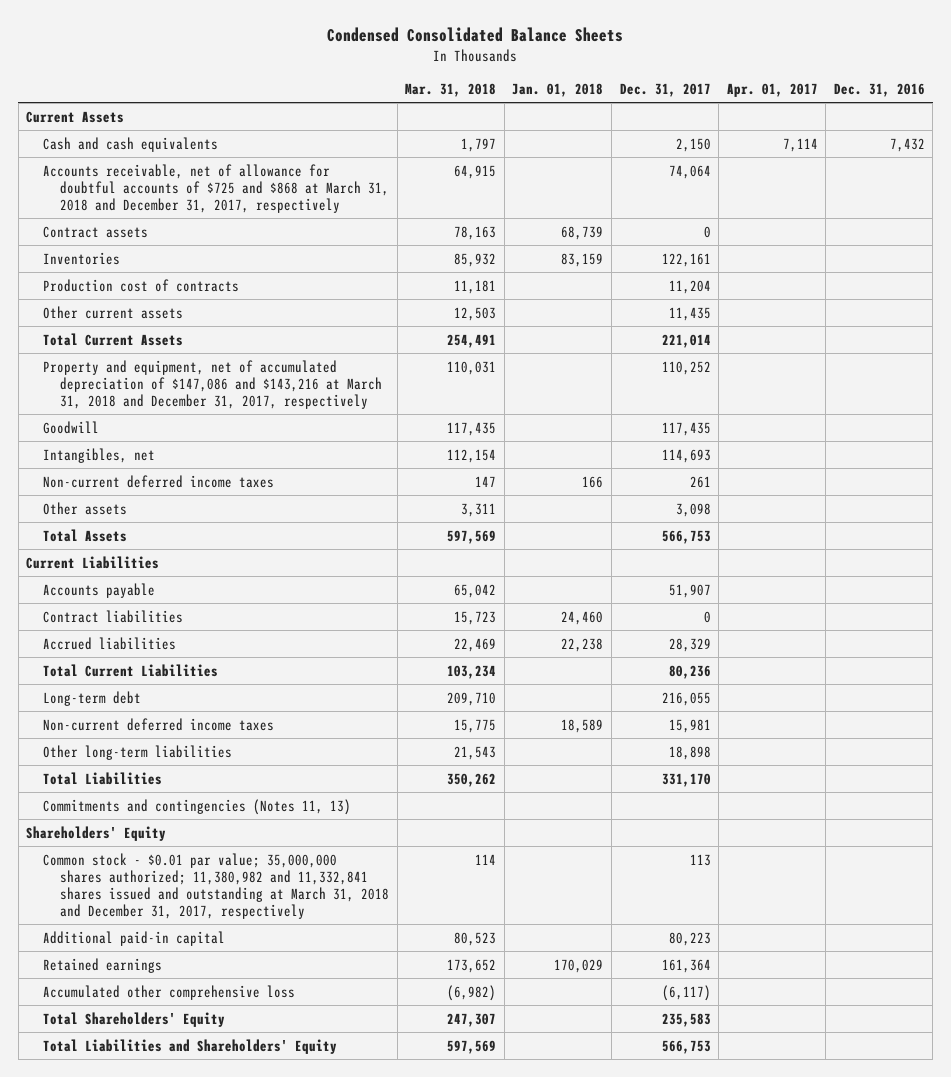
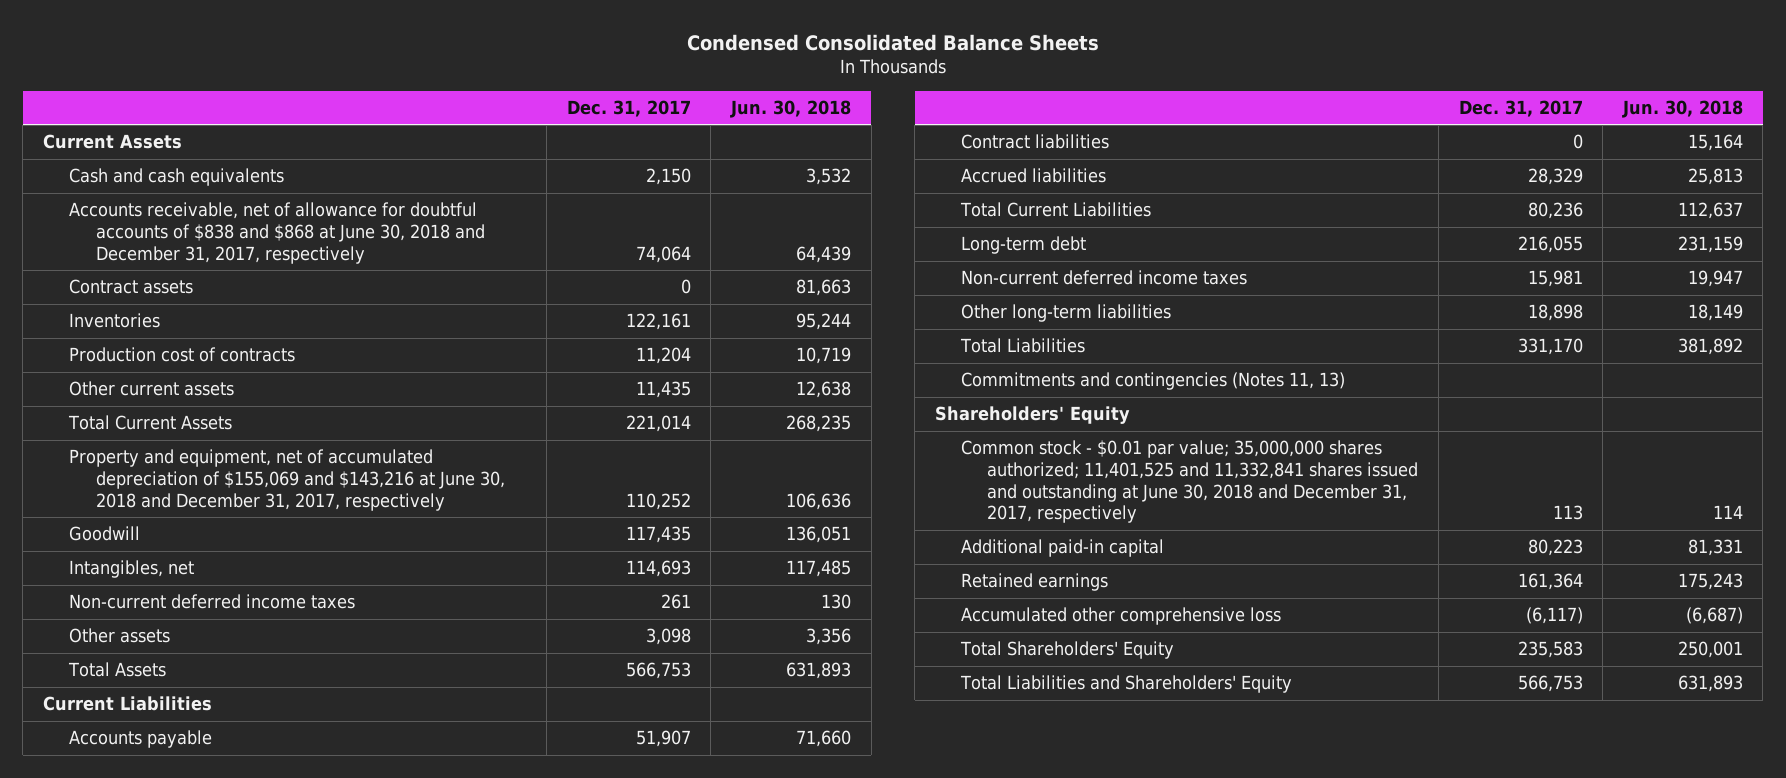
[405,82,497,97] Mar. 31, 2018 -> none
[512,82,604,97] Jan. 01, 2018 -> none
[726,82,818,97] Apr. 01, 2017 -> none
[833,82,925,97] Dec. 31, 2016 -> none
none -> [729,99,851,118] Jun. 30, 2018
[43,163,390,213] Accounts receivable, net of allowance for doubtful accounts of $725 and $868 at March 31, 2018 and December 31, 2017, respectively -> [69,202,485,264] Accounts receivable, net of allowance for doubtful accounts of $838 and $868 at June 30, 2018 and December 31, 2017, respectively
[43,359,383,409] Property and equipment, net of accumulated depreciation of $147,086 and $143,216 at March 31, 2018 and December 31, 2017, respectively -> [69,449,505,511] Property and equipment, net of accumulated depreciation of $155,069 and $143,216 at June 30, 2018 and December 31, 2017, respectively
[43,852,390,919] Common stock - $0.01 par value; 35,000,000 shares authorized; 11,380,982 and 11,332,841 shares issued and outstanding at March 31, 2018 and December 31, 2017, respectively -> [961,440,1419,524] Common stock - $0.01 par value; 35,000,000 shares authorized; 11,401,525 and 11,332,841 shares issued and outstanding at June 30, 2018 and December 31, 2017, respectively

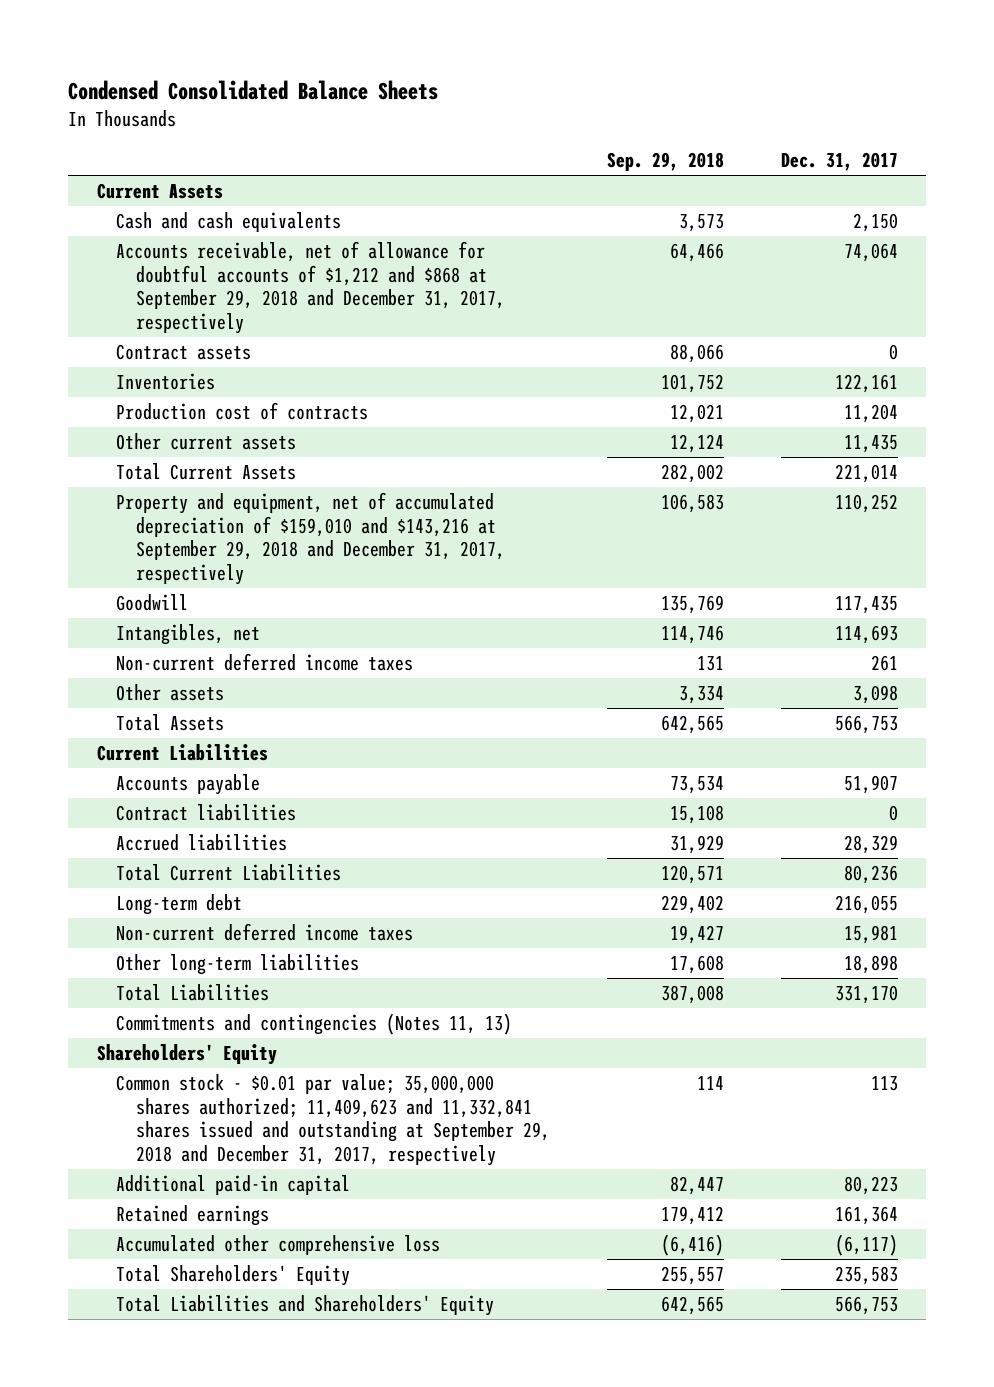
[729,99,851,118] Jun. 30, 2018 -> none
none -> [607,152,725,172] Sep. 29, 2018
[69,202,485,264] Accounts receivable, net of allowance for doubtful accounts of $838 and $868 at June 30, 2018 and December 31, 2017, respectively -> [116,240,506,335] Accounts receivable, net of allowance for doubtful accounts of $1,212 and $868 at September 29, 2018 and December 31, 2017, respectively
[69,449,505,511] Property and equipment, net of accumulated depreciation of $155,069 and $143,216 at June 30, 2018 and December 31, 2017, respectively -> [116,491,506,586] Property and equipment, net of accumulated depreciation of $159,010 and $143,216 at September 29, 2018 and December 31, 2017, respectively
[961,440,1419,524] Common stock - $0.01 par value; 35,000,000 shares authorized; 11,401,525 and 11,332,841 shares issued and outstanding at June 30, 2018 and December 31, 2017, respectively -> [116,1073,551,1167] Common stock - $0.01 par value; 35,000,000 shares authorized; 11,409,623 and 11,332,841 shares issued and outstanding at September 29, 2018 and December 31, 2017, respectively

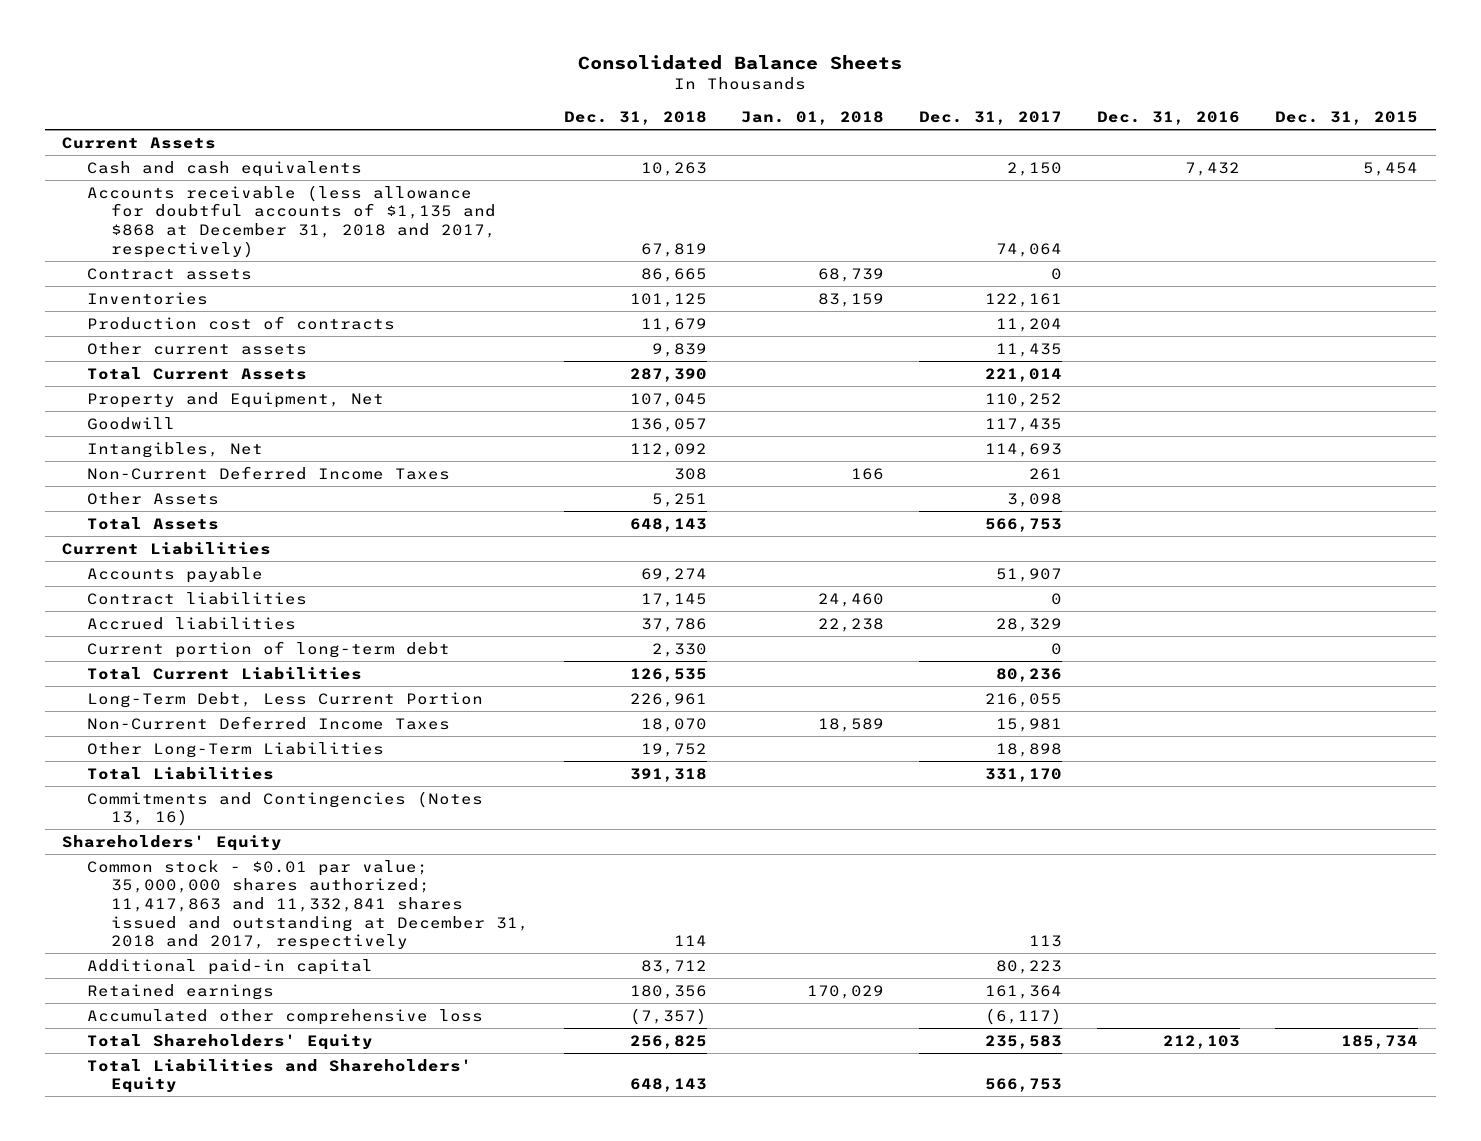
[68,79,439,100] Condensed Consolidated Balance Sheets -> [578,54,903,70] Consolidated Balance Sheets
[607,152,725,172] Sep. 29, 2018 -> none
none -> [563,110,707,125] Dec. 31, 2018
none -> [741,110,885,125] Jan. 01, 2018
none -> [1097,110,1241,125] Dec. 31, 2016
none -> [1275,110,1419,125] Dec. 31, 2015
[116,240,506,335] Accounts receivable, net of allowance for doubtful accounts of $1,212 and $868 at September 29, 2018 and December 31, 2017, respectively -> [86,184,496,258] Accounts receivable (less allowance for doubtful accounts of $1,135 and $868 at December 31, 2018 and 2017, respectively)
[116,491,506,586] Property and equipment, net of accumulated depreciation of $159,010 and $143,216 at September 29, 2018 and December 31, 2017, respectively -> [86,391,384,408] Property and Equipment, Net
[116,623,261,645] Intangibles, net -> [86,441,263,458] Intangibles, Net
[116,652,414,671] Non-current deferred income taxes -> [86,465,450,480] Non-Current Deferred Income Taxes
[116,683,225,701] Other assets -> [86,491,219,505] Other Assets
none -> [86,640,450,658] Current portion of long-term debt
[116,893,243,915] Long-term debt -> [86,691,483,708] Long-Term Debt, Less Current Portion
[116,922,414,941] Non-current deferred income taxes -> [86,715,450,730] Non-Current Deferred Income Taxes
[116,953,360,975] Other long-term liabilities -> [86,741,384,758] Other Long-Term Liabilities
[116,1012,513,1035] Commitments and contingencies (Notes 11, 13) -> [86,790,483,827] Commitments and Contingencies (Notes 13, 16)
[116,1073,551,1167] Common stock - $0.01 par value; 35,000,000 shares authorized; 11,409,623 and 11,332,841 shares issued and outstanding at September 29, 2018 and December 31, 2017, respectively -> [86,859,529,951] Common stock - $0.01 par value; 35,000,000 shares authorized; 11,417,863 and 11,332,841 shares issued and outstanding at December 31, 2018 and 2017, respectively

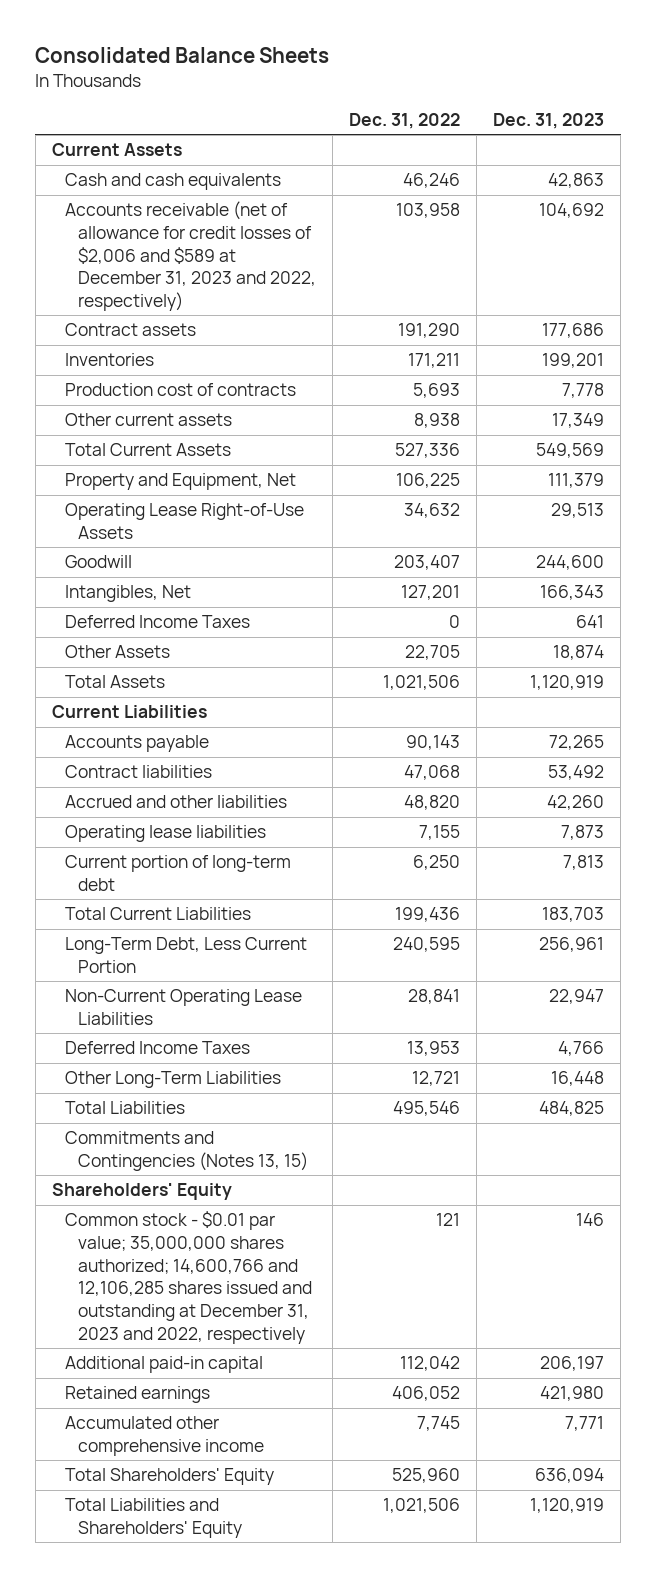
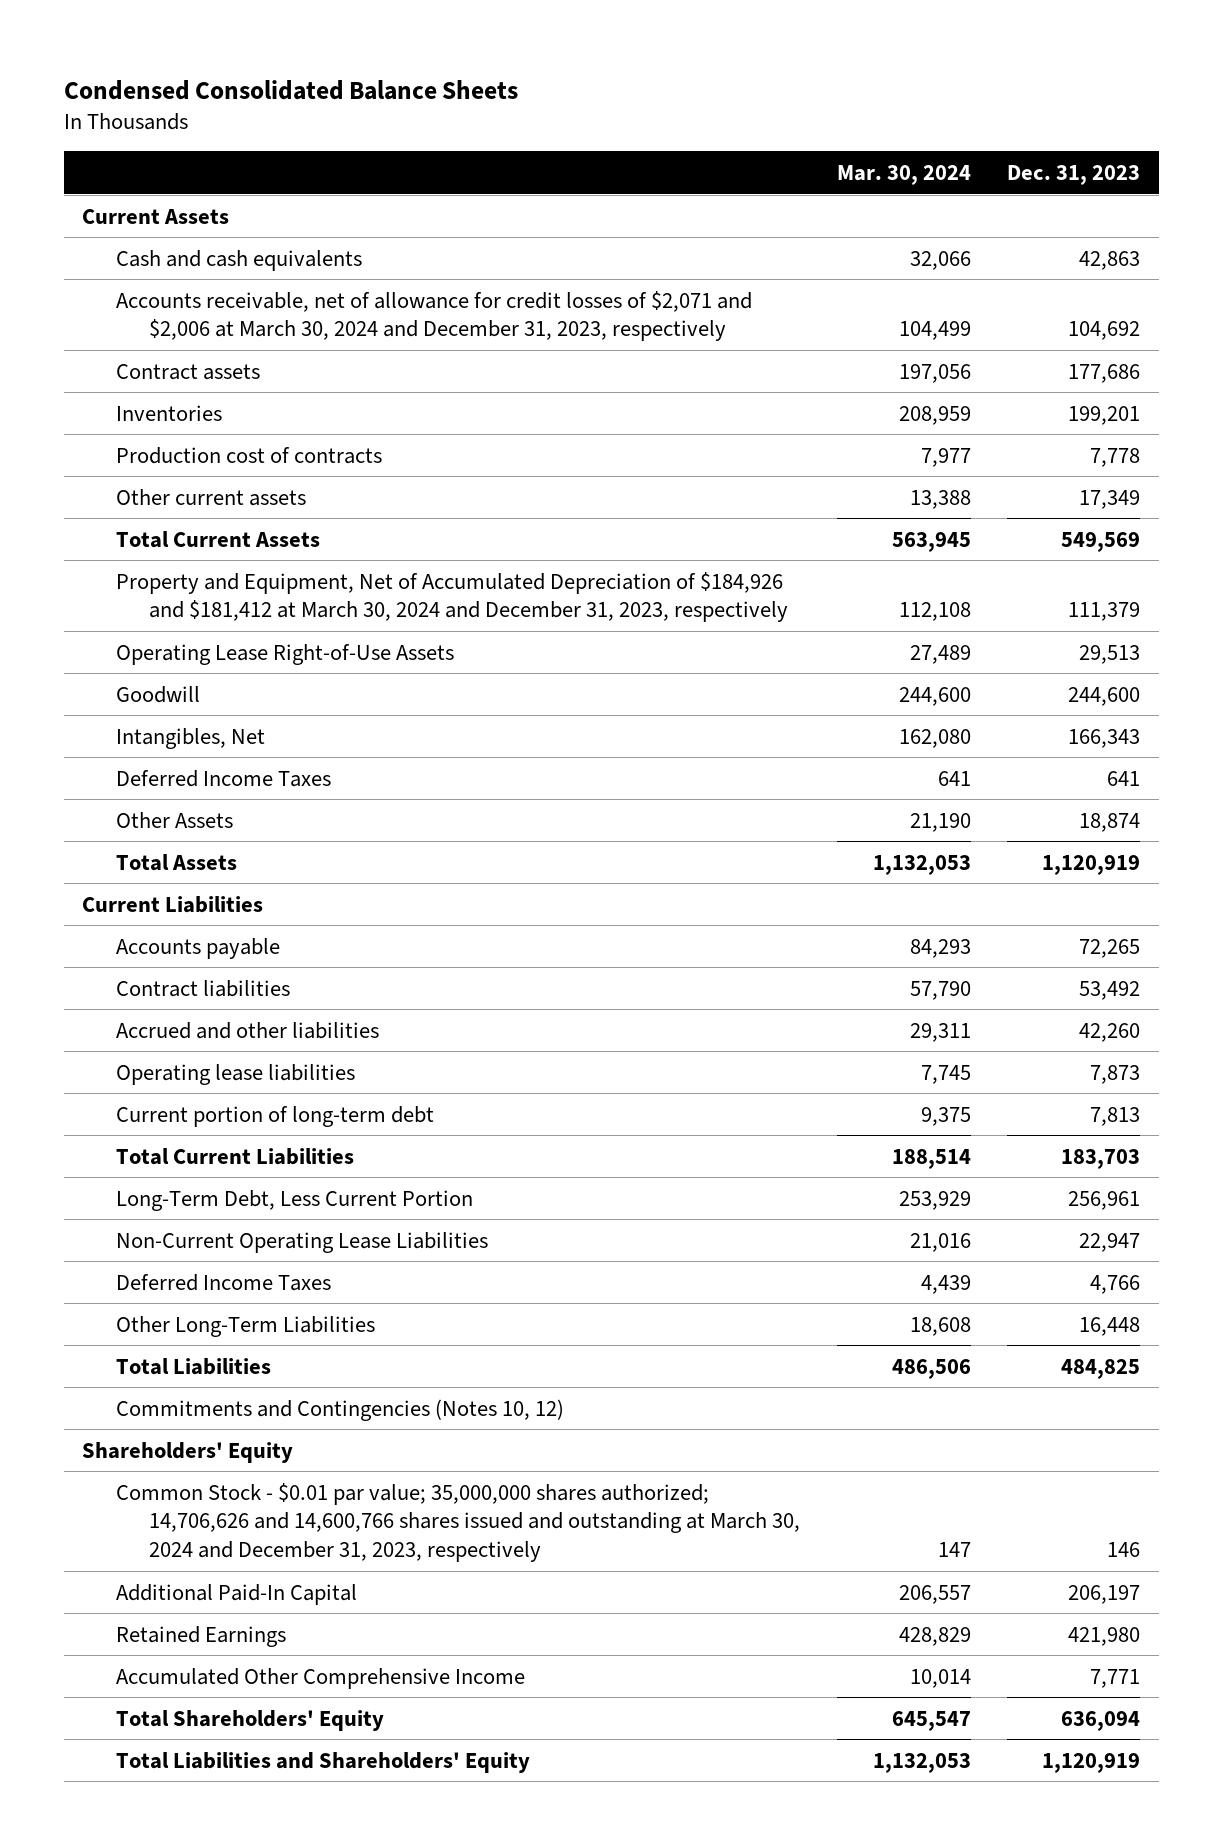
[35,46,330,63] Consolidated Balance Sheets -> [64,79,519,100] Condensed Consolidated Balance Sheets
[349,112,461,129] Dec. 31, 2022 -> none
none -> [836,164,971,185] Mar. 30, 2024
[65,201,317,311] Accounts receivable (net of allowance for credit losses of $2,006 and $589 at December 31, 2023 and 2022, respectively) -> [115,290,752,342] Accounts receivable, net of allowance for credit losses of $2,071 and $2,006 at March 30, 2024 and December 31, 2023, respectively
[65,473,297,491] Property and Equipment, Net -> [115,571,789,623] Property and Equipment, Net of Accumulated Depreciation of $184,926 and $181,412 at March 30, 2024 and December 31, 2023, respectively
[65,1131,309,1171] Commitments and Contingencies (Notes 13, 15) -> [115,1398,564,1421] Commitments and Contingencies (Notes 10, 12)
[65,1211,313,1344] Common stock - $0.01 par value; 35,000,000 shares authorized; 14,600,766 and 12,106,285 shares issued and outstanding at December 31, 2023 and 2022, respectively -> [115,1482,801,1562] Common Stock - $0.01 par value; 35,000,000 shares authorized; 14,706,626 and 14,600,766 shares issued and outstanding at March 30, 2024 and December 31, 2023, respectively
[65,1356,264,1374] Additional paid-in capital -> [115,1583,357,1605] Additional Paid-In Capital
[65,1386,211,1404] Retained earnings -> [115,1625,286,1647] Retained Earnings
[65,1416,265,1456] Accumulated other comprehensive income -> [115,1667,525,1689] Accumulated Other Comprehensive Income

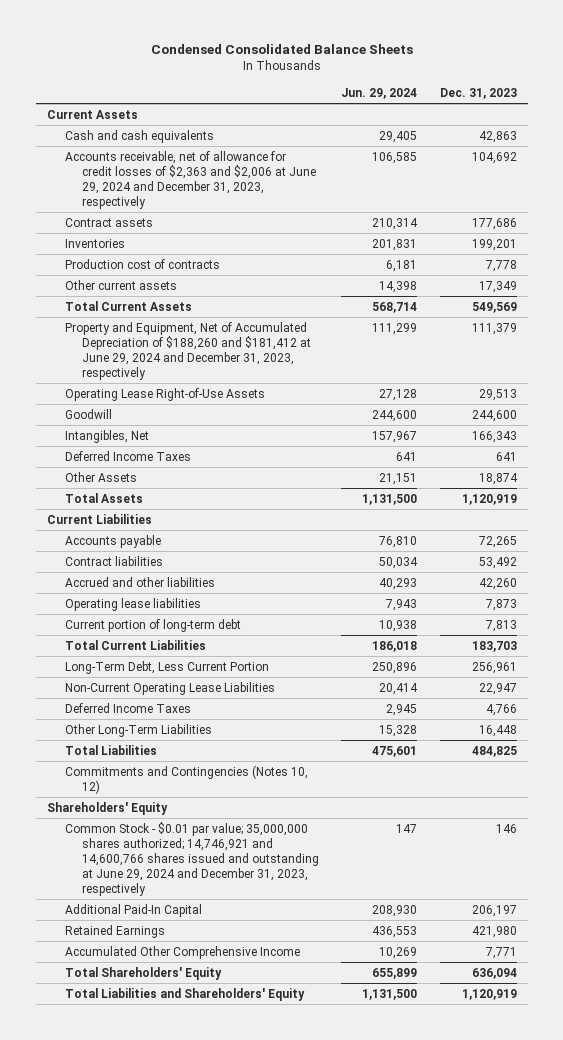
[836,164,971,185] Mar. 30, 2024 -> none
none -> [341,87,418,99] Jun. 29, 2024
[115,290,752,342] Accounts receivable, net of allowance for credit losses of $2,071 and $2,006 at March 30, 2024 and December 31, 2023, respectively -> [64,150,317,210] Accounts receivable, net of allowance for credit losses of $2,363 and $2,006 at June 29, 2024 and December 31, 2023, respectively
[115,571,789,623] Property and Equipment, Net of Accumulated Depreciation of $184,926 and $181,412 at March 30, 2024 and December 31, 2023, respectively -> [64,321,312,381] Property and Equipment, Net of Accumulated Depreciation of $188,260 and $181,412 at June 29, 2024 and December 31, 2023, respectively
[115,1482,801,1562] Common Stock - $0.01 par value; 35,000,000 shares authorized; 14,706,626 and 14,600,766 shares issued and outstanding at March 30, 2024 and December 31, 2023, respectively -> [64,821,320,897] Common Stock - $0.01 par value; 35,000,000 shares authorized; 14,746,921 and 14,600,766 shares issued and outstanding at June 29, 2024 and December 31, 2023, respectively

